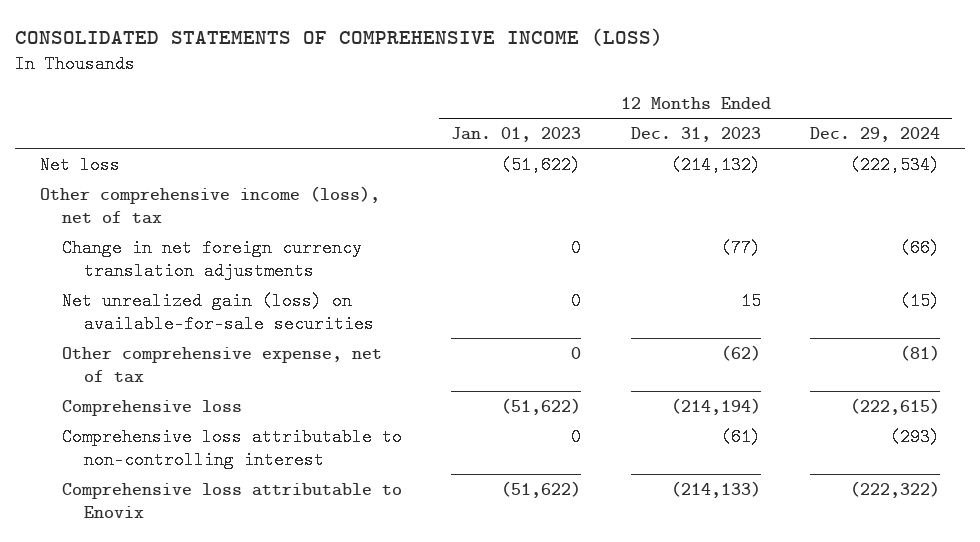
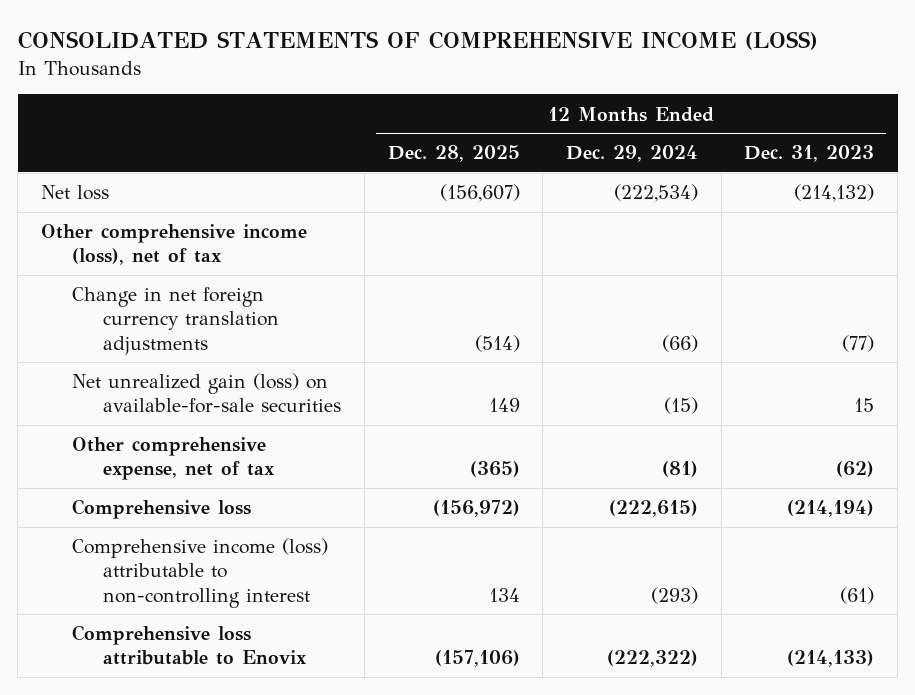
[451,126,582,142] Jan. 01, 2023 -> none
none -> [387,145,520,163] Dec. 28, 2025
[61,427,402,469] Comprehensive loss attributable to non-controlling interest -> [72,538,329,608] Comprehensive income (loss) attributable to non-controlling interest

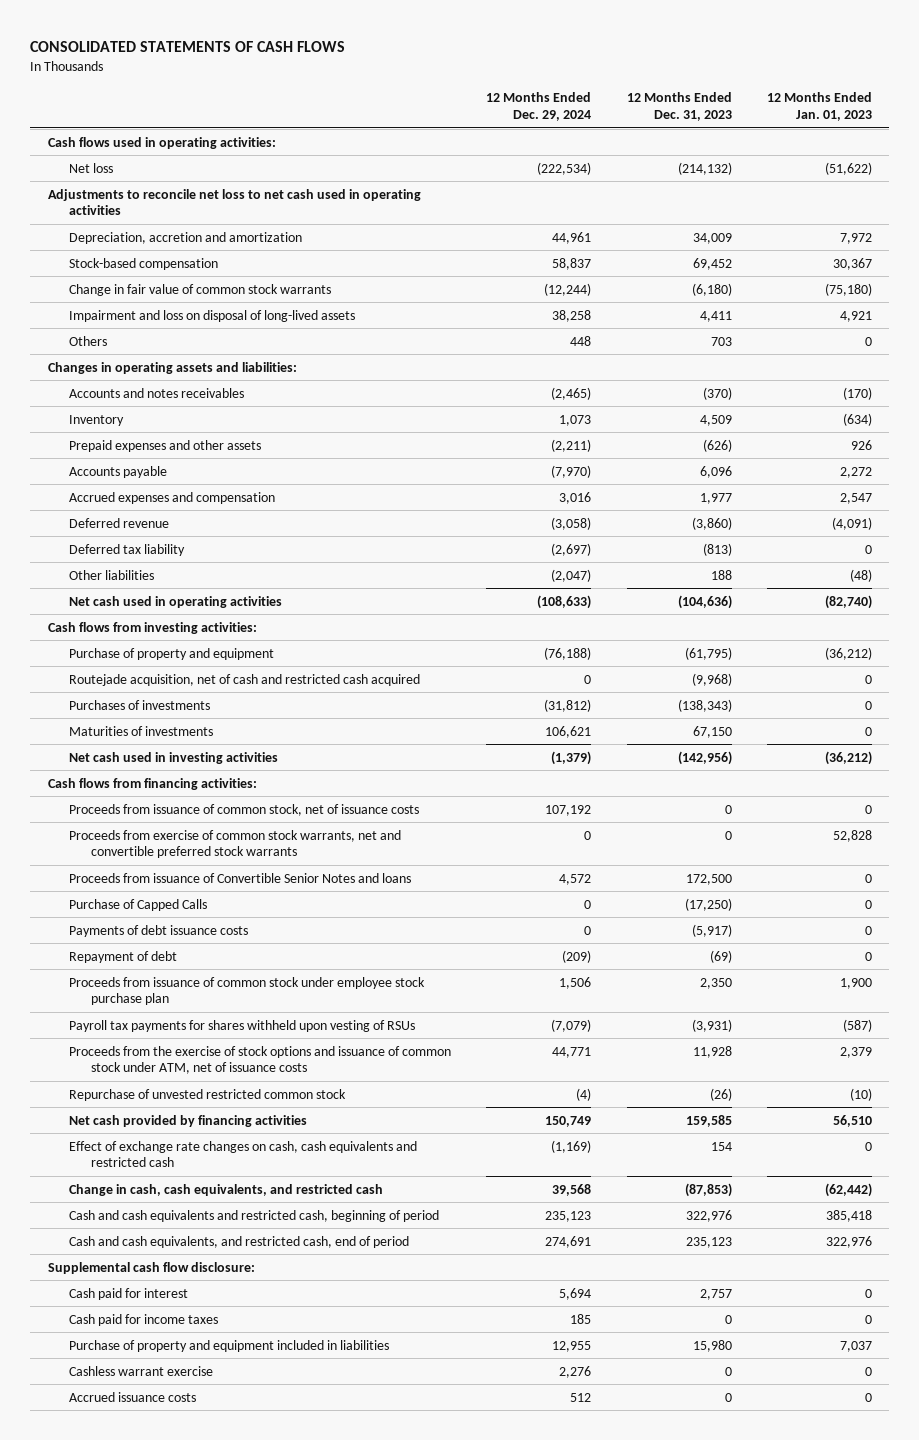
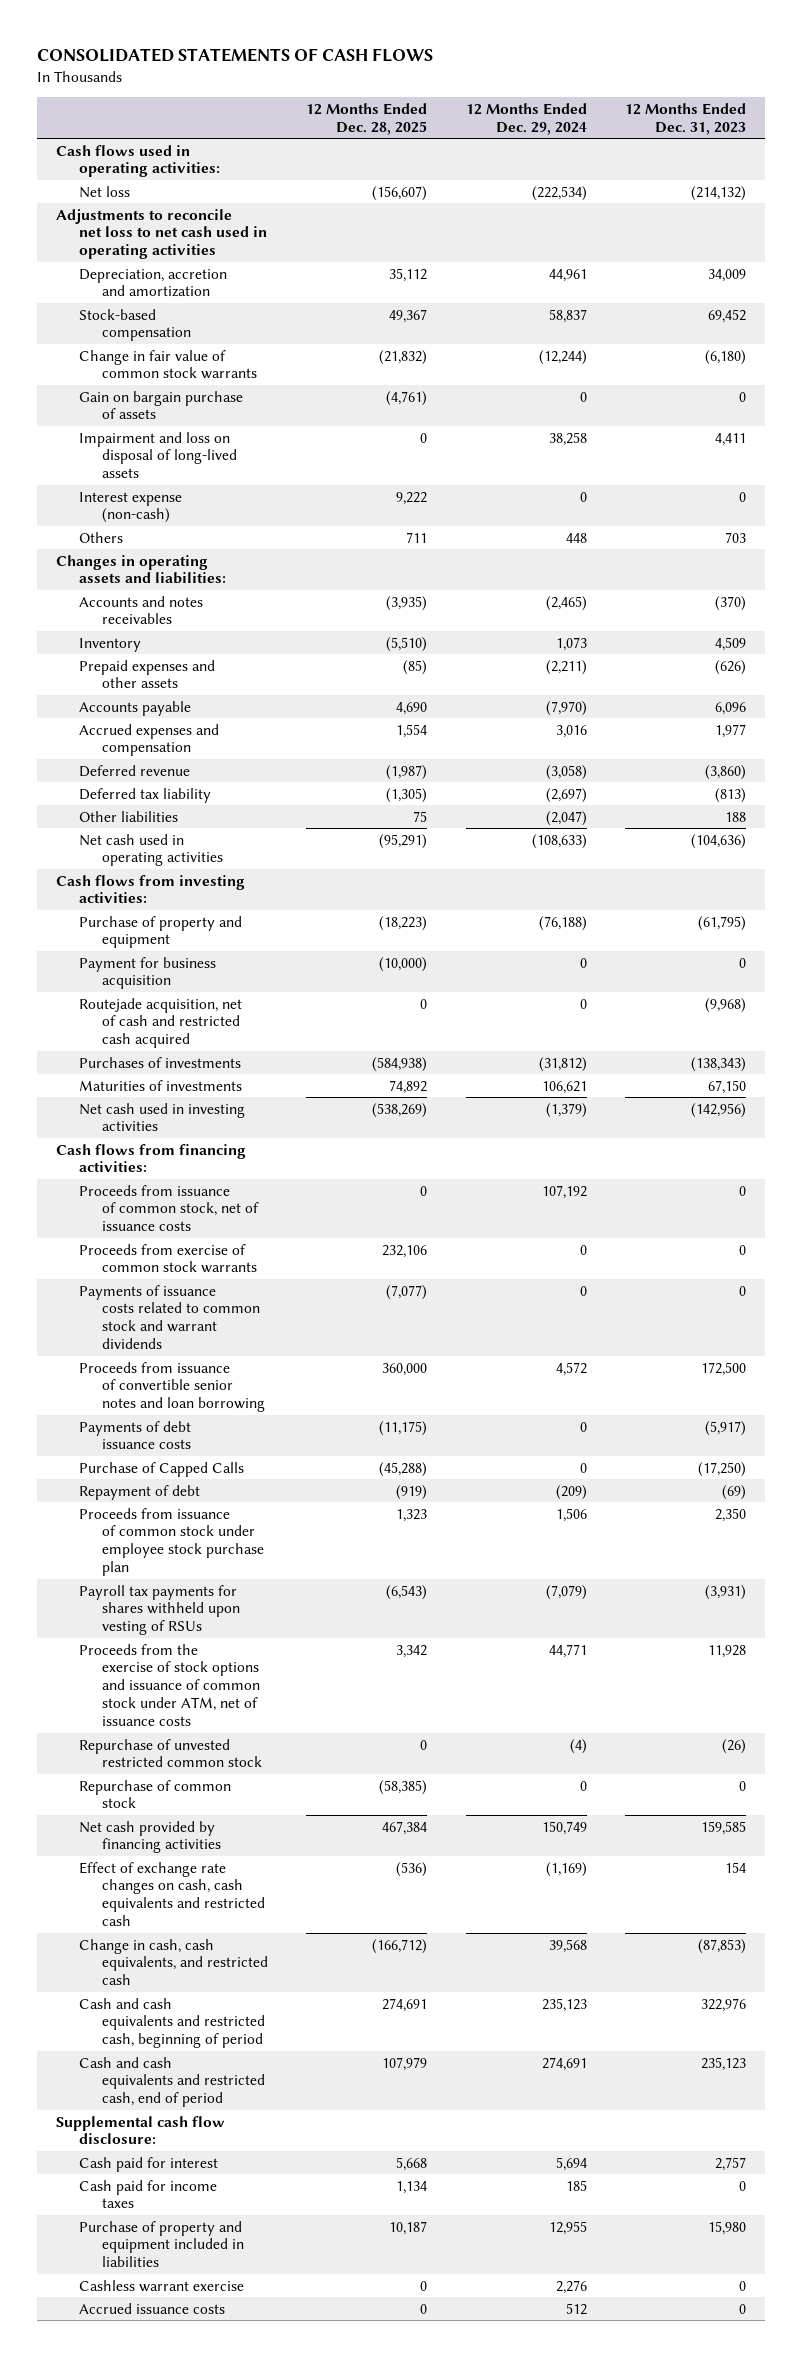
[766,92,872,122] 12 Months Ended Jan. 01, 2023 -> none
none -> [306,102,428,135] 12 Months Ended Dec. 28, 2025
none -> [79,390,244,420] Gain on bargain purchase of assets
none -> [79,491,183,524] Interest expense (non-cash)
none -> [79,956,217,990] Payment for business acquisition
[69,829,402,859] Proceeds from exercise of common stock warrants, net and convertible preferred stock warrants -> [79,1243,258,1274] Proceeds from exercise of common stock warrants
none -> [79,1284,261,1350] Payments of issuance costs related to common stock and warrant dividends
[69,872,412,883] Proceeds from issuance of Convertible Senior Notes and loans -> [79,1361,266,1413] Proceeds from issuance of convertible senior notes and loan borrowing
[69,898,208,911] Purchase of Capped Calls -> [79,1461,245,1477] Purchase of Capped Calls
none -> [79,1779,232,1809] Repurchase of common stock
[69,1235,410,1248] Cash and cash equivalents, and restricted cash, end of period -> [79,2056,266,2108] Cash and cash equivalents and restricted cash, end of period

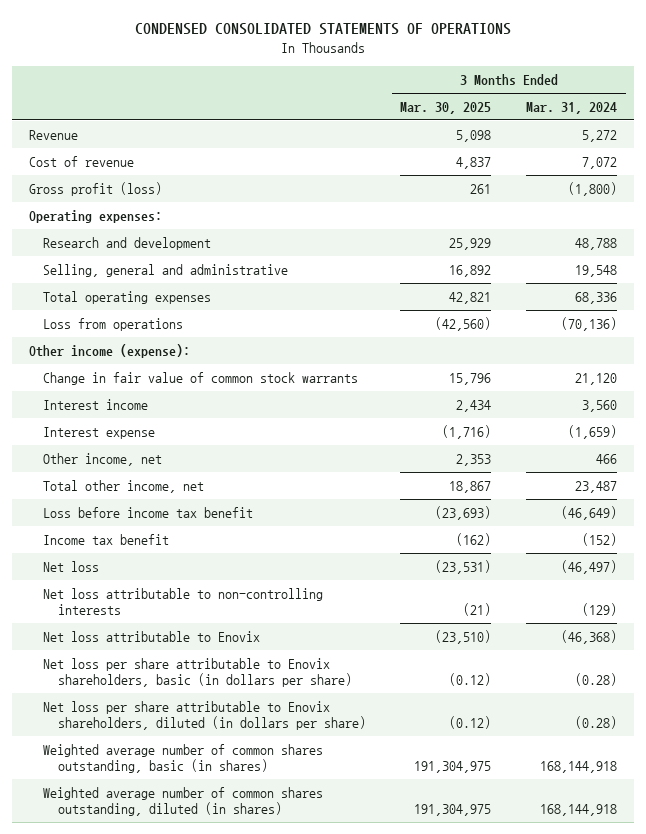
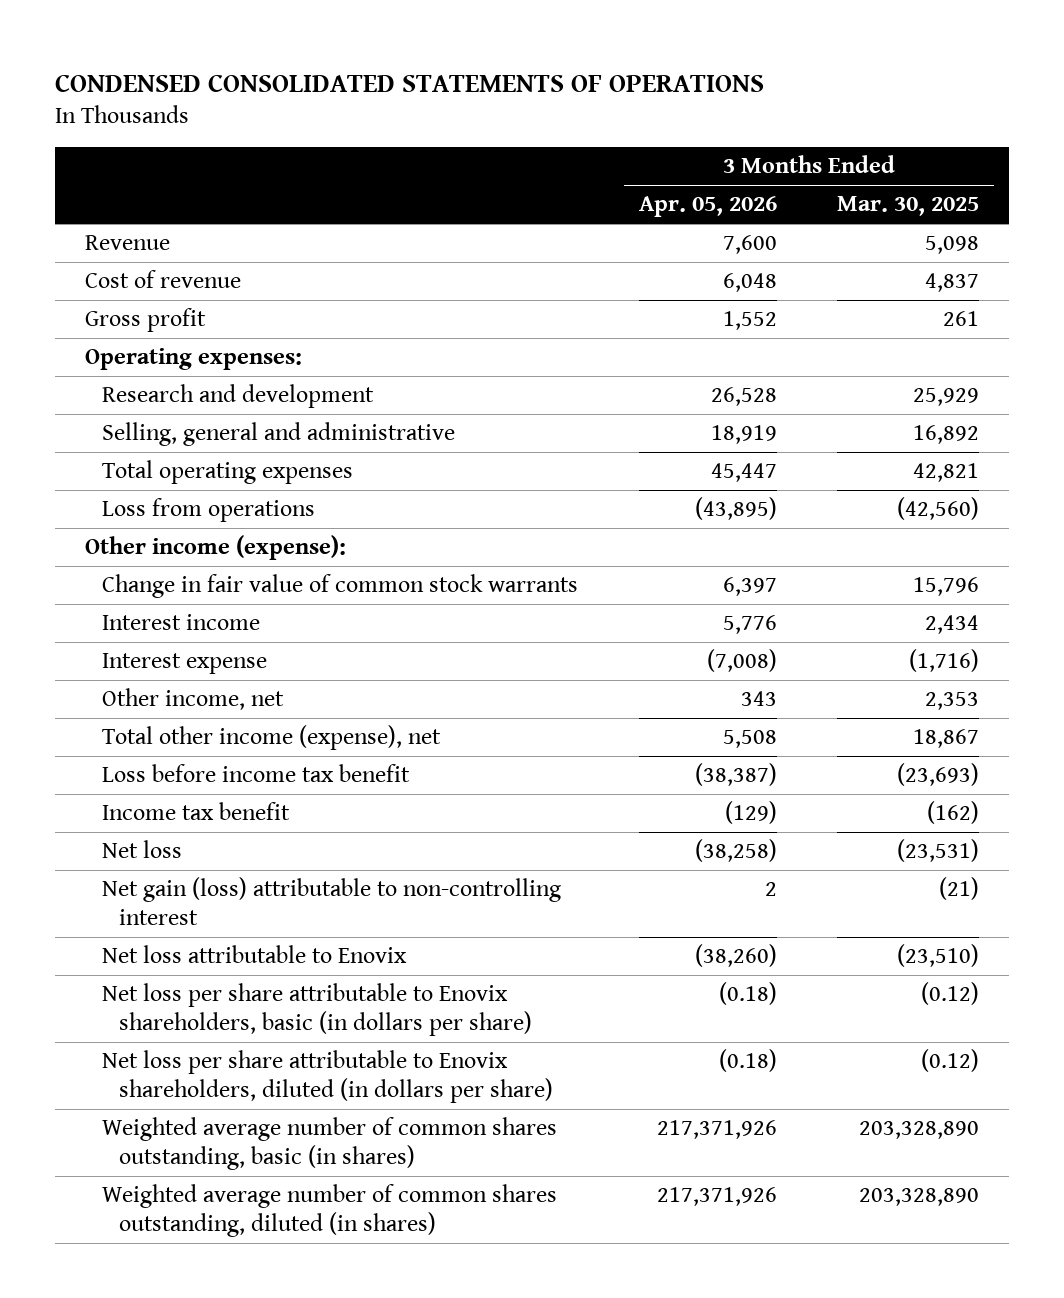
[525,101,617,114] Mar. 31, 2024 -> none
none -> [638,196,777,218] Apr. 05, 2026
[28,181,162,196] Gross profit (loss) -> [85,308,207,333] Gross profit
[43,479,205,493] Total other income, net -> [102,725,442,751] Total other income (expense), net
[43,587,324,616] Net loss attributable to non-controlling interests -> [102,877,562,926] Net gain (loss) attributable to non-controlling interest
[414,761,492,774] 191,304,975 -> [859,1121,980,1140] 203,328,890
[414,804,492,817] 191,304,975 -> [859,1188,980,1207] 203,328,890

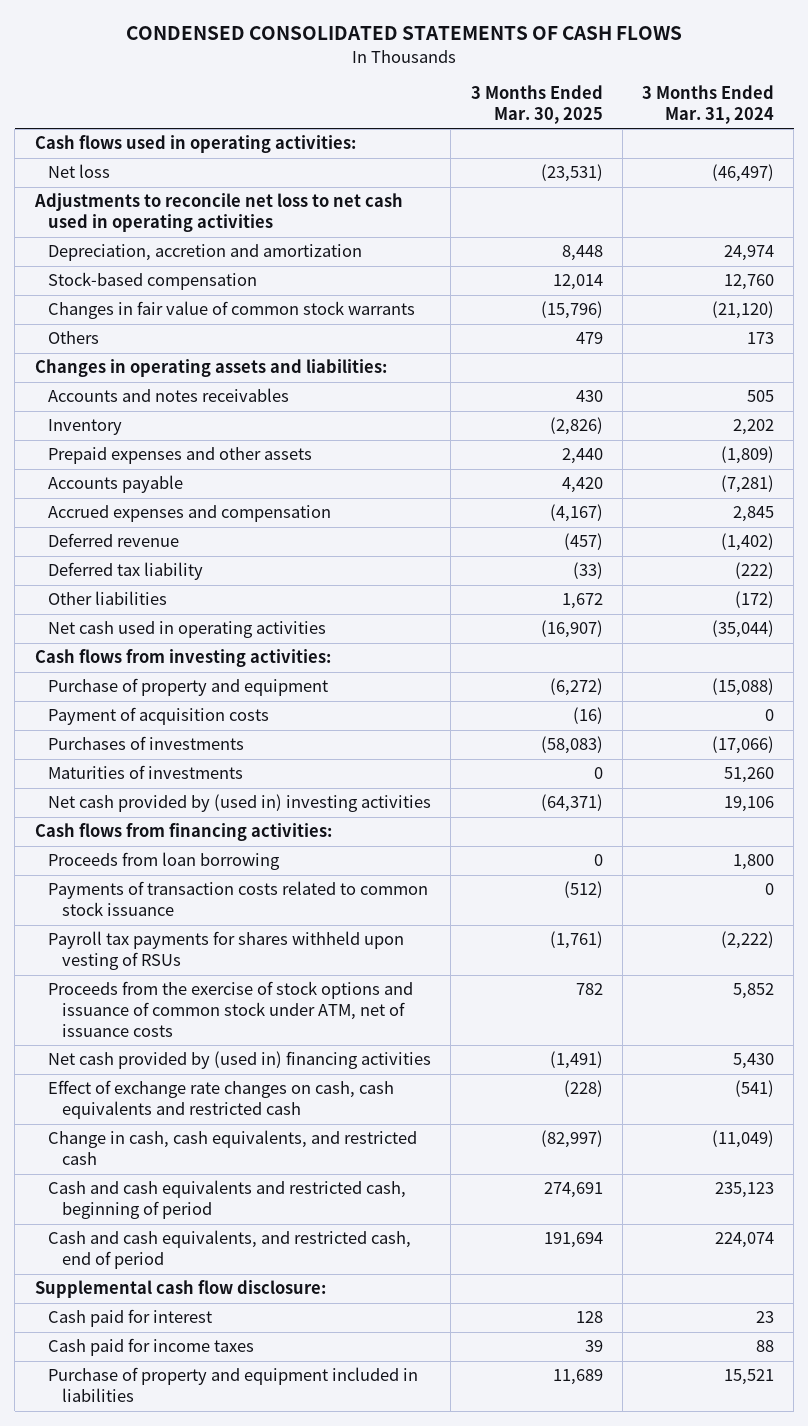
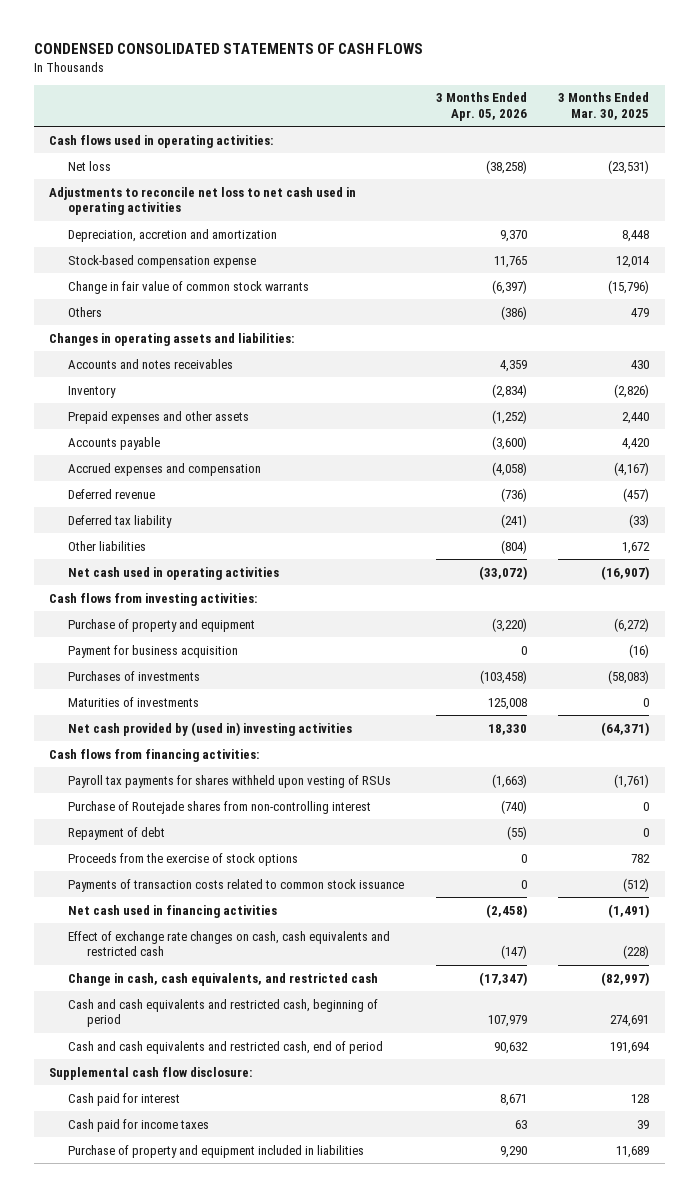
[641,85,774,125] 3 Months Ended Mar. 31, 2024 -> none
none -> [435,92,527,122] 3 Months Ended Apr. 05, 2026
[48,272,258,291] Stock-based compensation -> [68,254,257,268] Stock-based compensation expense
[48,301,416,320] Changes in fair value of common stock warrants -> [68,280,310,294] Change in fair value of common stock warrants
[48,707,270,726] Payment of acquisition costs -> none
none -> [68,644,239,658] Payment for business acquisition
[48,852,281,871] Proceeds from loan borrowing -> none
none -> [68,800,372,814] Purchase of Routejade shares from non-controlling interest
none -> [68,826,166,840] Repayment of debt
[48,981,414,1038] Proceeds from the exercise of stock options and issuance of common stock under ATM, net of issuance costs -> [68,852,299,866] Proceeds from the exercise of stock options
[48,881,429,917] Payments of transaction costs related to common stock issuance -> [68,878,405,892] Payments of transaction costs related to common stock issuance
[48,1051,432,1070] Net cash provided by (used in) financing activities -> [68,904,278,918] Net cash used in financing activities
[48,1230,412,1270] Cash and cash equivalents, and restricted cash, end of period -> [68,1040,384,1054] Cash and cash equivalents and restricted cash, end of period

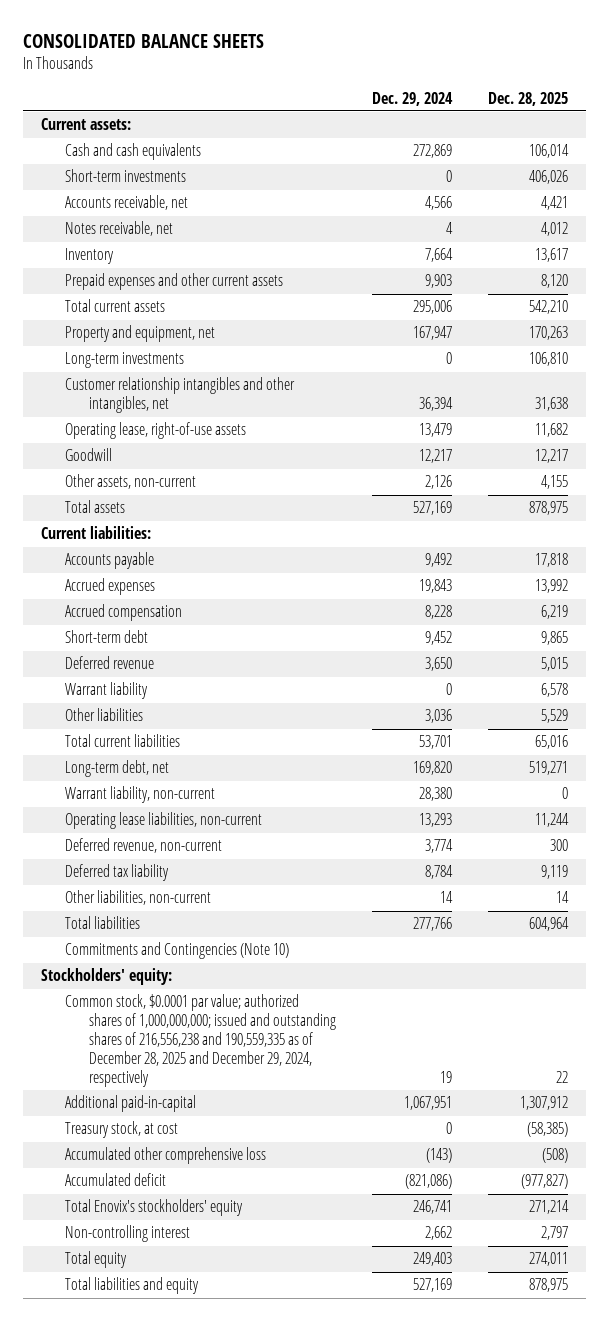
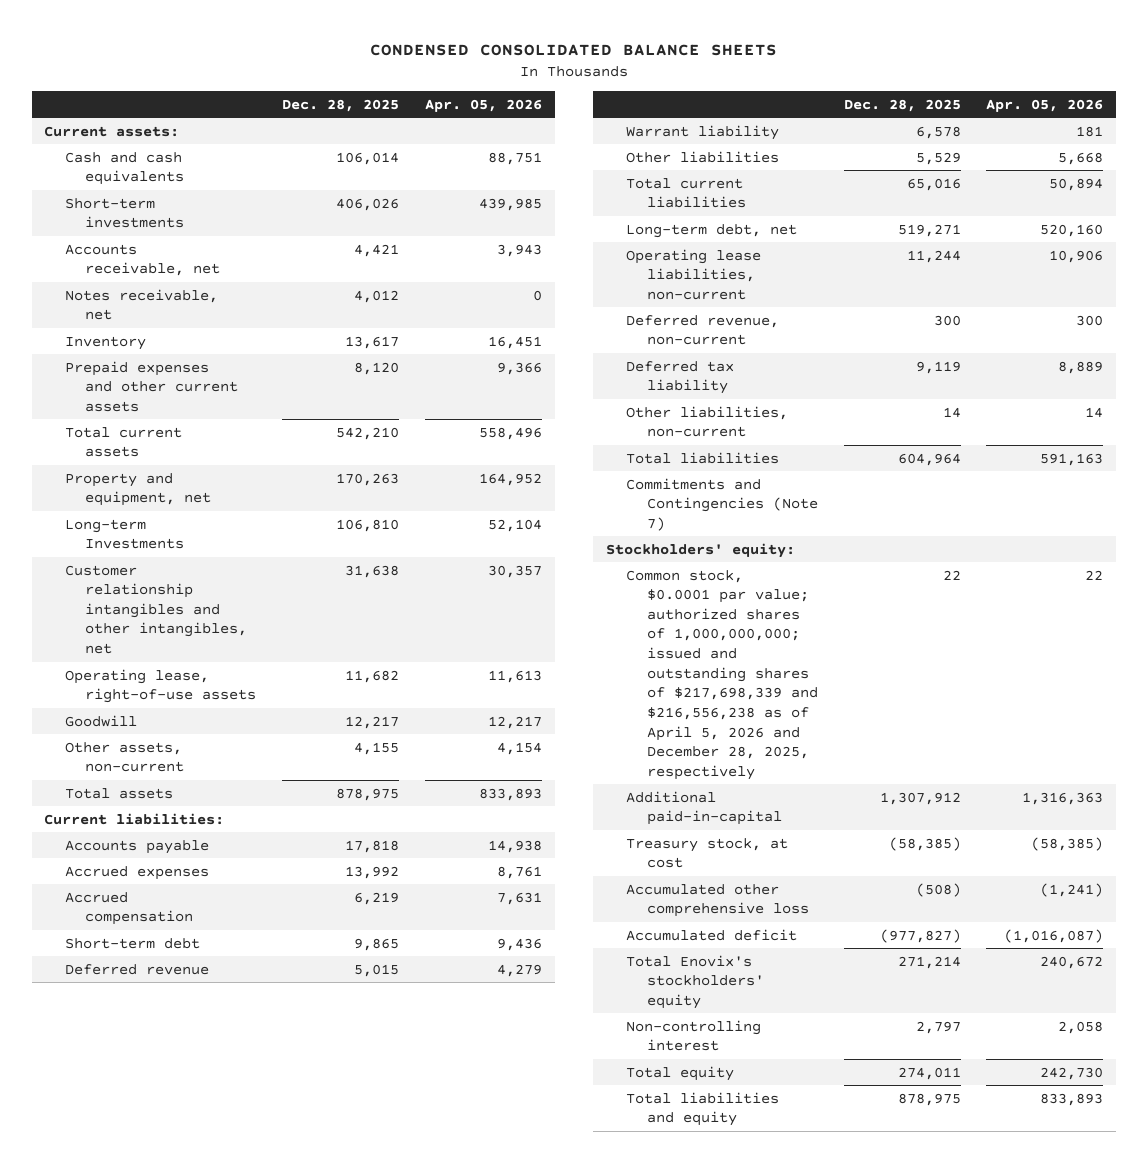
[23,33,265,48] CONSOLIDATED BALANCE SHEETS -> [369,44,777,57] CONDENSED CONSOLIDATED BALANCE SHEETS
[372,91,454,106] Dec. 29, 2024 -> none
none -> [424,98,542,112] Apr. 05, 2026
[64,352,184,369] Long-term investments -> [64,518,185,550] Long-term Investments
[64,786,215,804] Warrant liability, non-current -> none
[64,942,289,960] Commitments and Contingencies (Note 10) -> [626,477,818,531] Commitments and Contingencies (Note 7)
[64,994,336,1087] Common stock, $0.0001 par value; authorized shares of 1,000,000,000; issued and outstanding shares of 216,556,238 and 190,559,335 as of December 28, 2025 and December 29, 2024, respectively -> [626,569,818,780] Common stock, $0.0001 par value; authorized shares of 1,000,000,000; issued and outstanding shares of $217,698,339 and $216,556,238 as of April 5, 2026 and December 28, 2025, respectively

